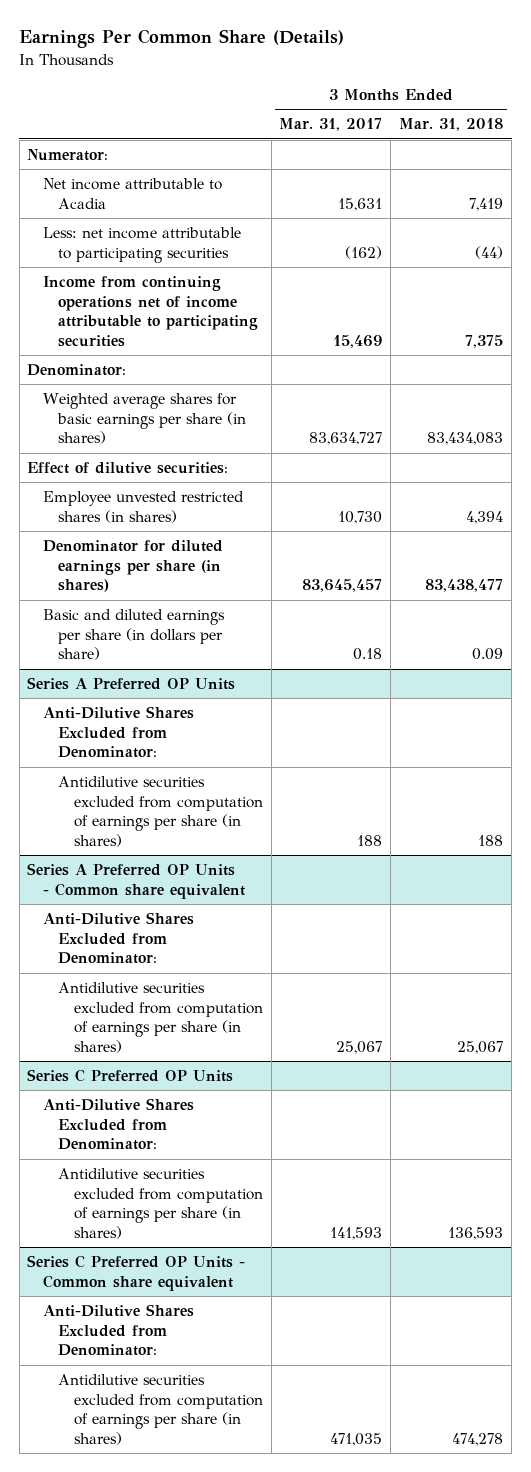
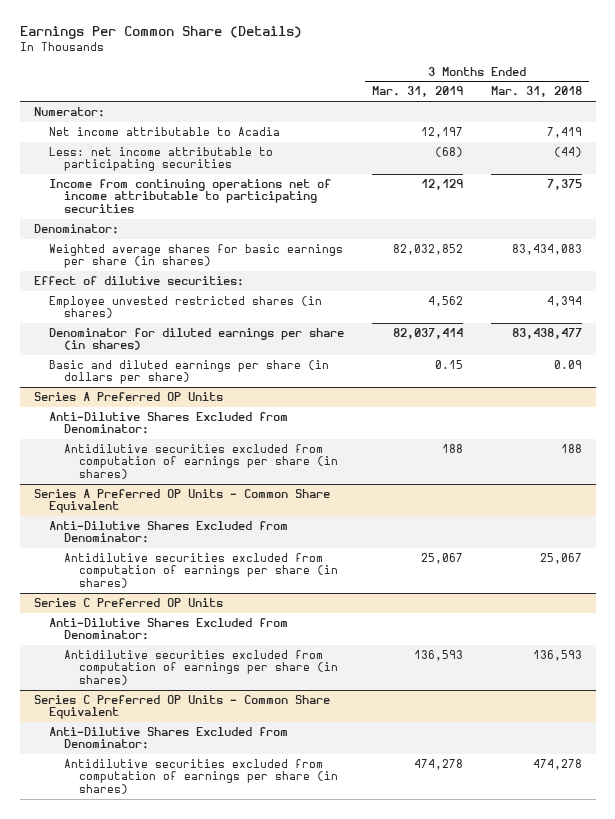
[279,118,383,132] Mar. 31, 2017 -> none
none -> [371,86,463,98] Mar. 31, 2019
[27,863,245,899] Series A Preferred OP Units - Common share equivalent -> [33,488,330,514] Series A Preferred OP Units - Common Share Equivalent
[27,1255,246,1291] Series C Preferred OP Units - Common share equivalent -> [33,694,330,720] Series C Preferred OP Units - Common Share Equivalent

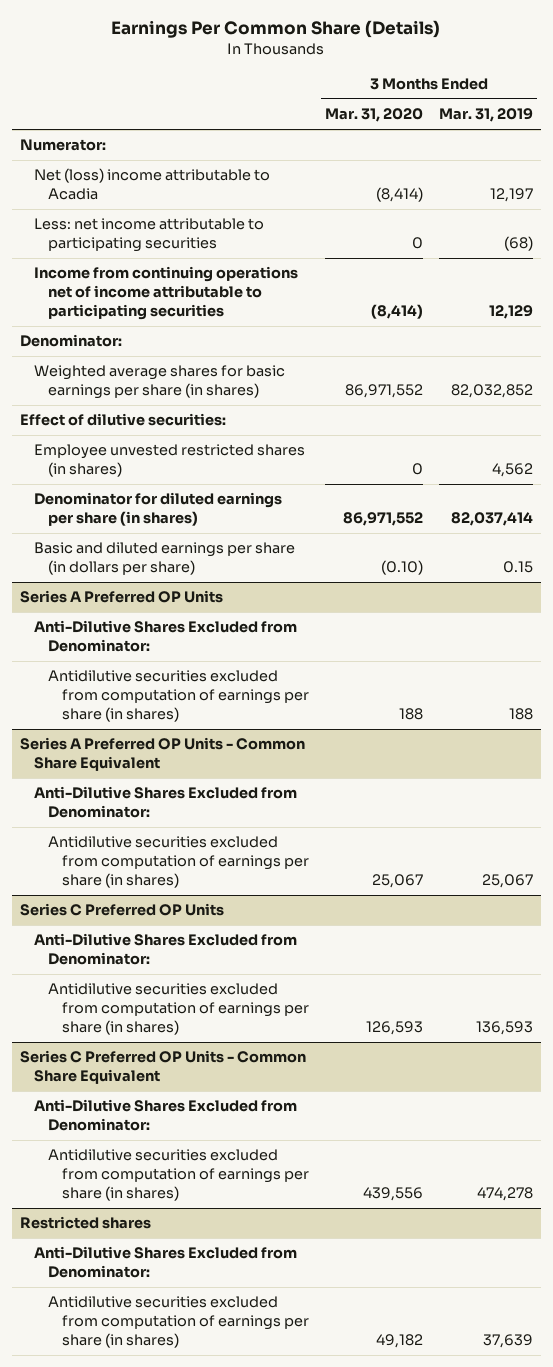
[490,86,582,98] Mar. 31, 2018 -> none
none -> [325,108,424,123] Mar. 31, 2020
[48,126,280,136] Net income attributable to Acadia -> [33,168,270,201] Net (loss) income attributable to Acadia
none -> [19,1216,151,1230] Restricted shares
none -> [33,1246,297,1279] Anti-Dilutive Shares Excluded from Denominator:
none -> [48,1296,310,1349] Antidilutive securities excluded from computation of earnings per share (in shares)

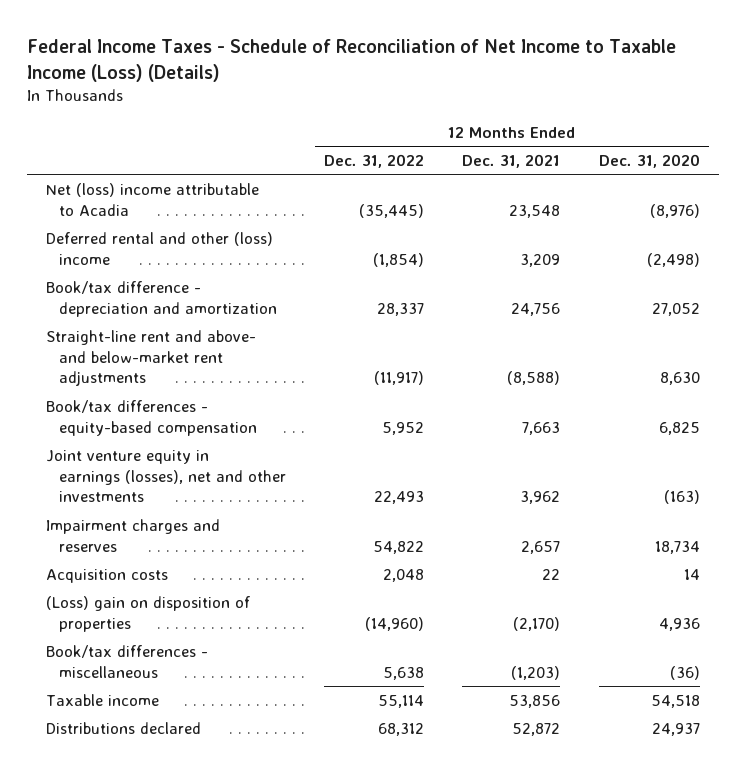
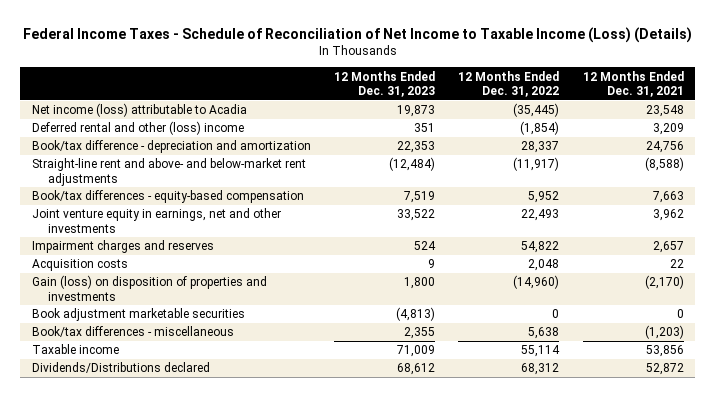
[598,153,700,168] Dec. 31, 2020 -> none
none -> [334,70,436,97] 12 Months Ended Dec. 31, 2023
[46,182,260,216] Net (loss) income attributable to Acadia -> [31,103,247,118] Net income (loss) attributable to Acadia
[46,449,287,503] Joint venture equity in earnings (losses), net and other investments -> [31,208,281,233] Joint venture equity in earnings, net and other investments
[46,595,251,632] (Loss) gain on disposition of properties -> [31,275,267,301] Gain (loss) on disposition of properties and investments
none -> [31,308,245,322] Book adjustment marketable securities
[46,721,202,734] Distributions declared -> [31,362,210,374] Dividends/Distributions declared

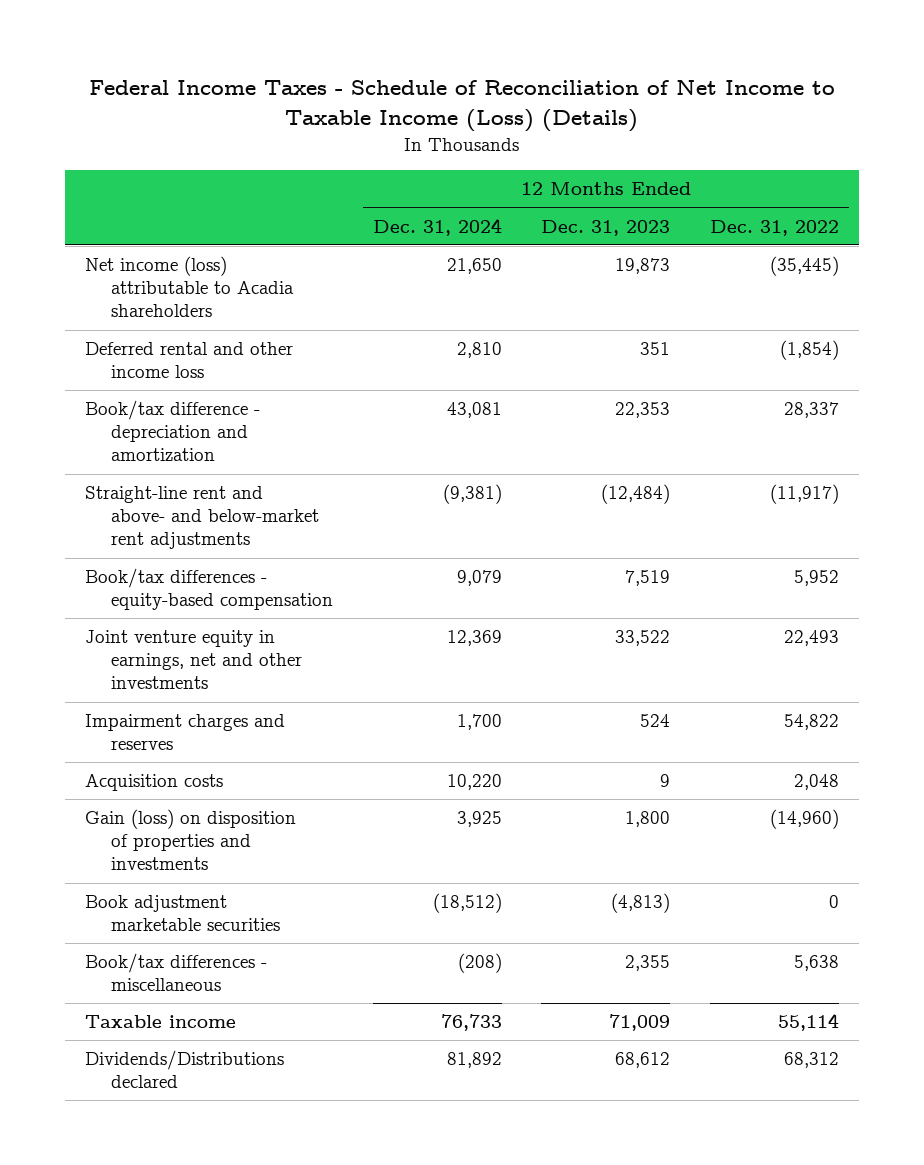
[582,70,684,97] 12 Months Ended Dec. 31, 2021 -> none
none -> [372,217,502,236] Dec. 31, 2024
[31,103,247,118] Net income (loss) attributable to Acadia -> [84,256,294,318] Net income (loss) attributable to Acadia shareholders
[31,121,244,136] Deferred rental and other (loss) income -> [84,342,293,379] Deferred rental and other income loss

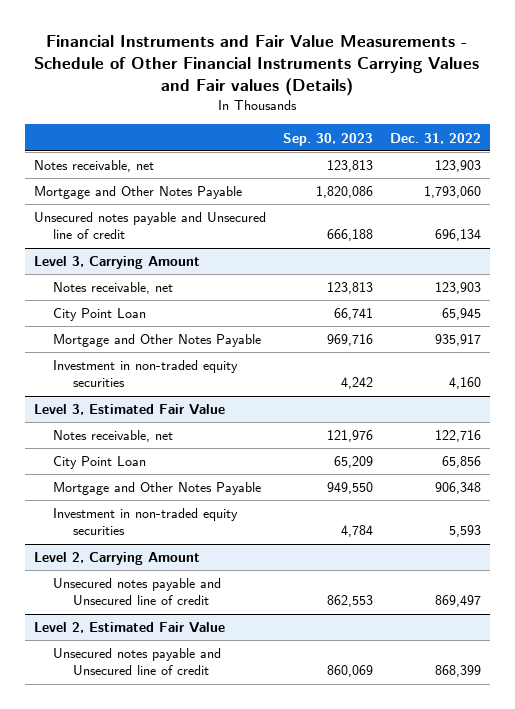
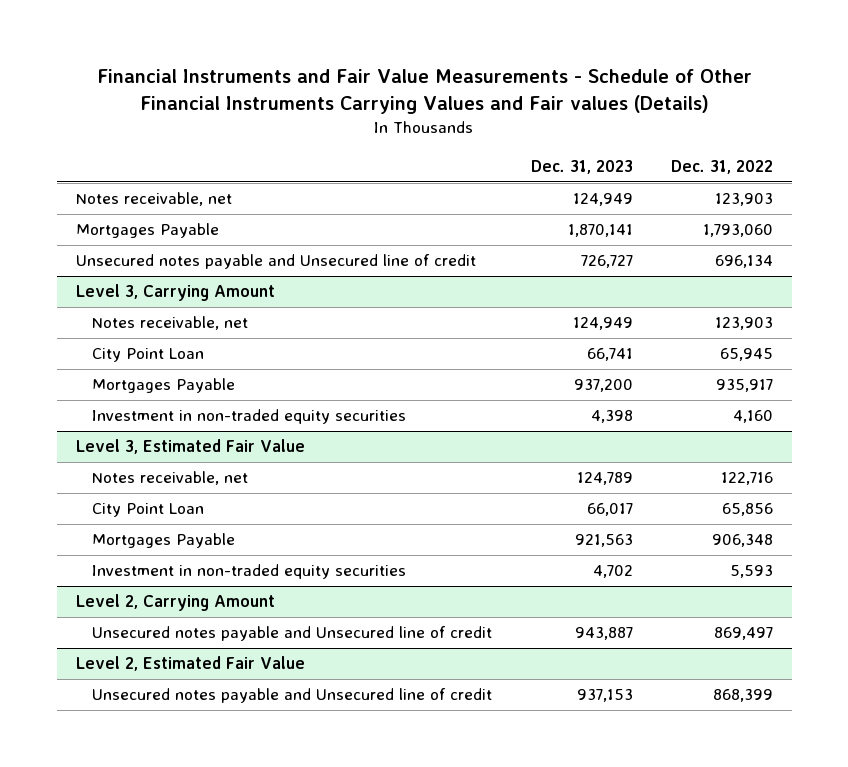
[282,132,373,146] Sep. 30, 2023 -> none
none -> [530,160,633,175] Dec. 31, 2023
[33,186,242,200] Mortgage and Other Notes Payable -> [75,223,219,239] Mortgages Payable
[53,334,262,348] Mortgage and Other Notes Payable -> [92,378,236,394] Mortgages Payable
[53,482,262,496] Mortgage and Other Notes Payable -> [92,533,236,549] Mortgages Payable

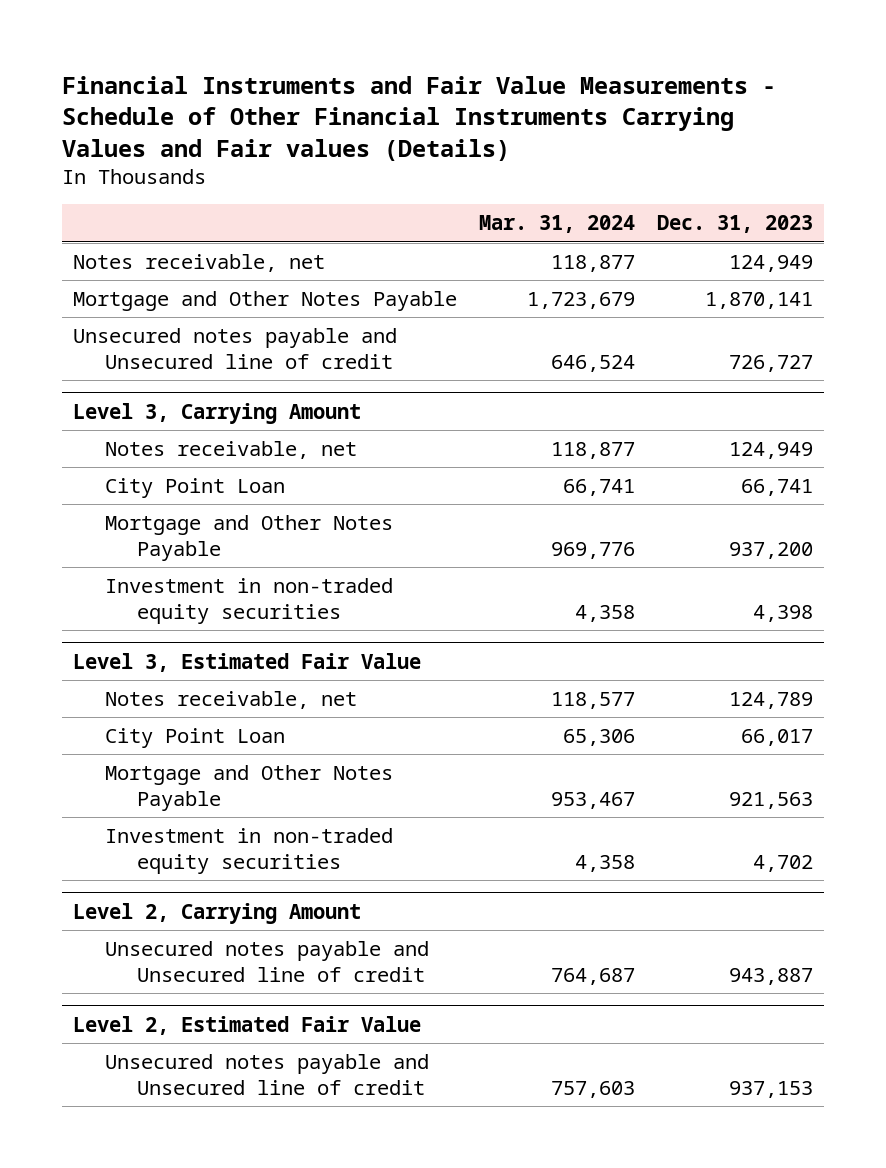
[670,160,773,175] Dec. 31, 2022 -> none
none -> [479,215,636,234] Mar. 31, 2024
[75,223,219,239] Mortgages Payable -> [73,291,458,312] Mortgage and Other Notes Payable
[92,378,236,394] Mortgages Payable -> [104,515,393,561] Mortgage and Other Notes Payable
[92,533,236,549] Mortgages Payable -> [104,765,393,811] Mortgage and Other Notes Payable

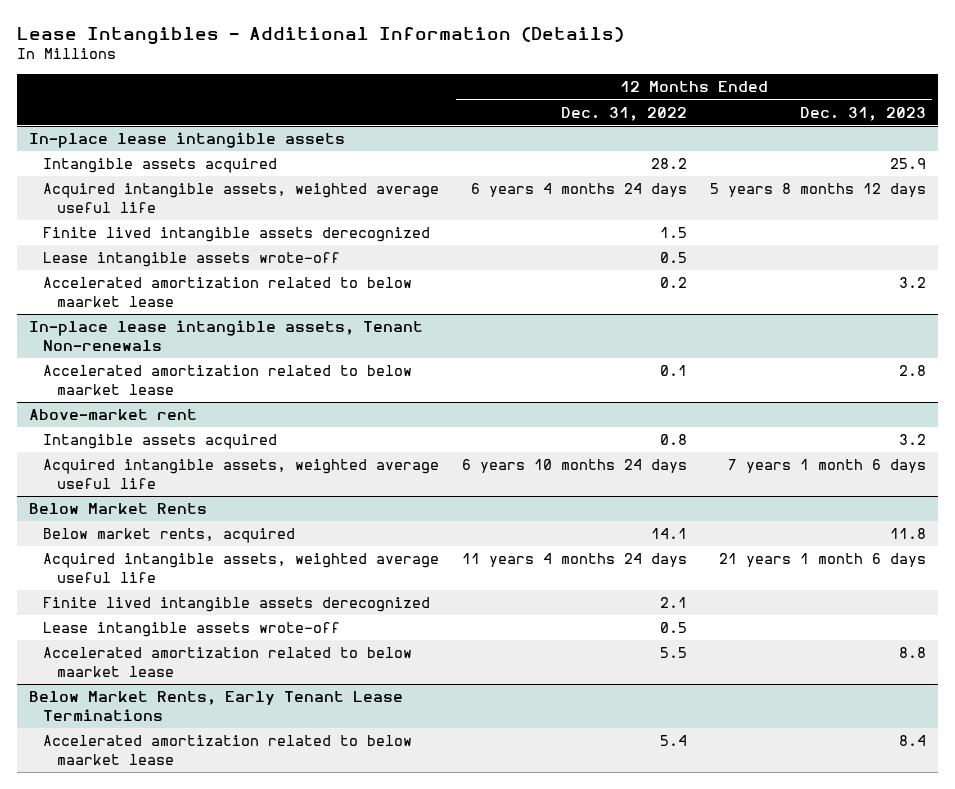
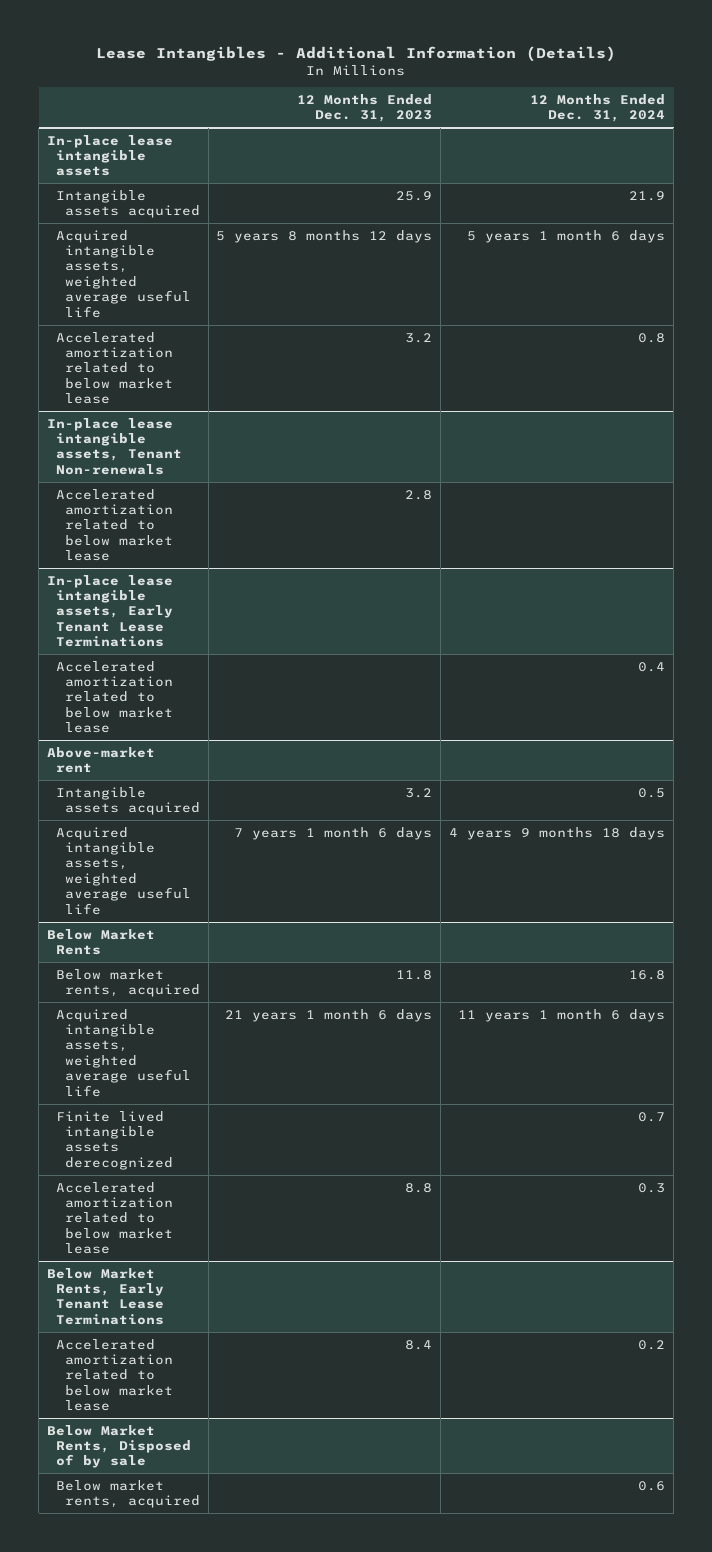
[560,106,687,121] Dec. 31, 2022 -> none
none -> [530,93,666,123] 12 Months Ended Dec. 31, 2024
[42,227,430,243] Finite lived intangible assets derecognized -> none
[42,252,340,268] Lease intangible assets wrote-off -> none
[42,277,412,307] Accelerated amortization related to below maarket lease -> [55,331,173,405] Accelerated amortization related to below market lease
[42,365,412,395] Accelerated amortization related to below maarket lease -> [55,488,173,562] Accelerated amortization related to below market lease
none -> [47,574,174,648] In-place lease intangible assets, Early Tenant Lease Terminations
none -> [55,660,173,734] Accelerated amortization related to below market lease
[42,622,340,638] Lease intangible assets wrote-off -> none
[42,647,412,677] Accelerated amortization related to below maarket lease -> [55,1181,173,1255] Accelerated amortization related to below market lease
[42,735,412,765] Accelerated amortization related to below maarket lease -> [55,1338,173,1412] Accelerated amortization related to below market lease
none -> [47,1424,191,1469] Below Market Rents, Disposed of by sale
none -> [55,1479,200,1509] Below market rents, acquired

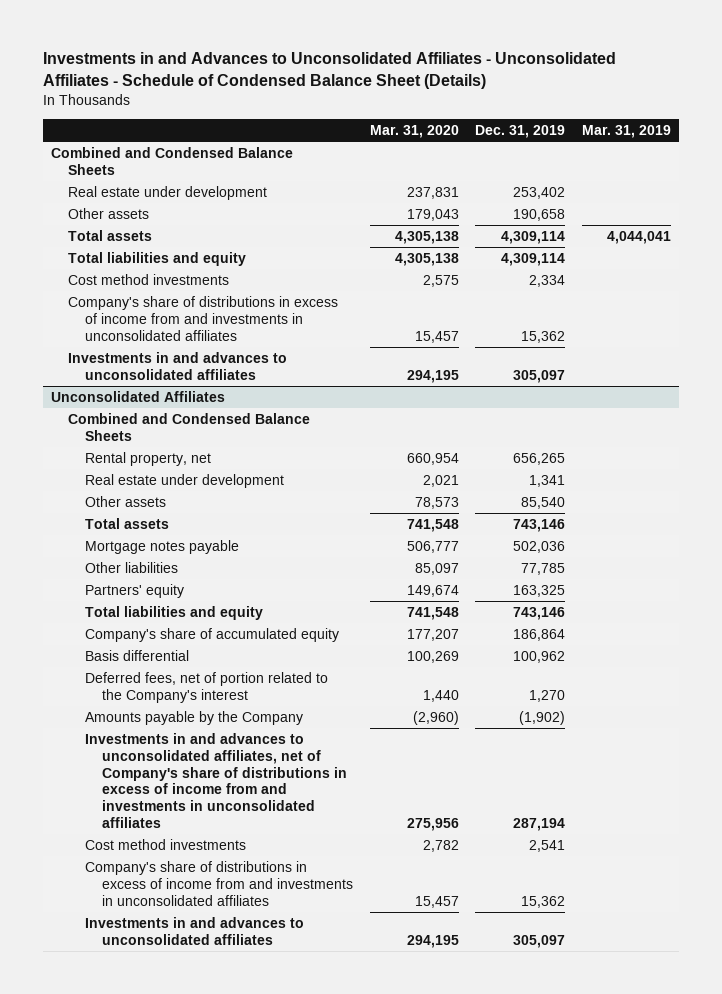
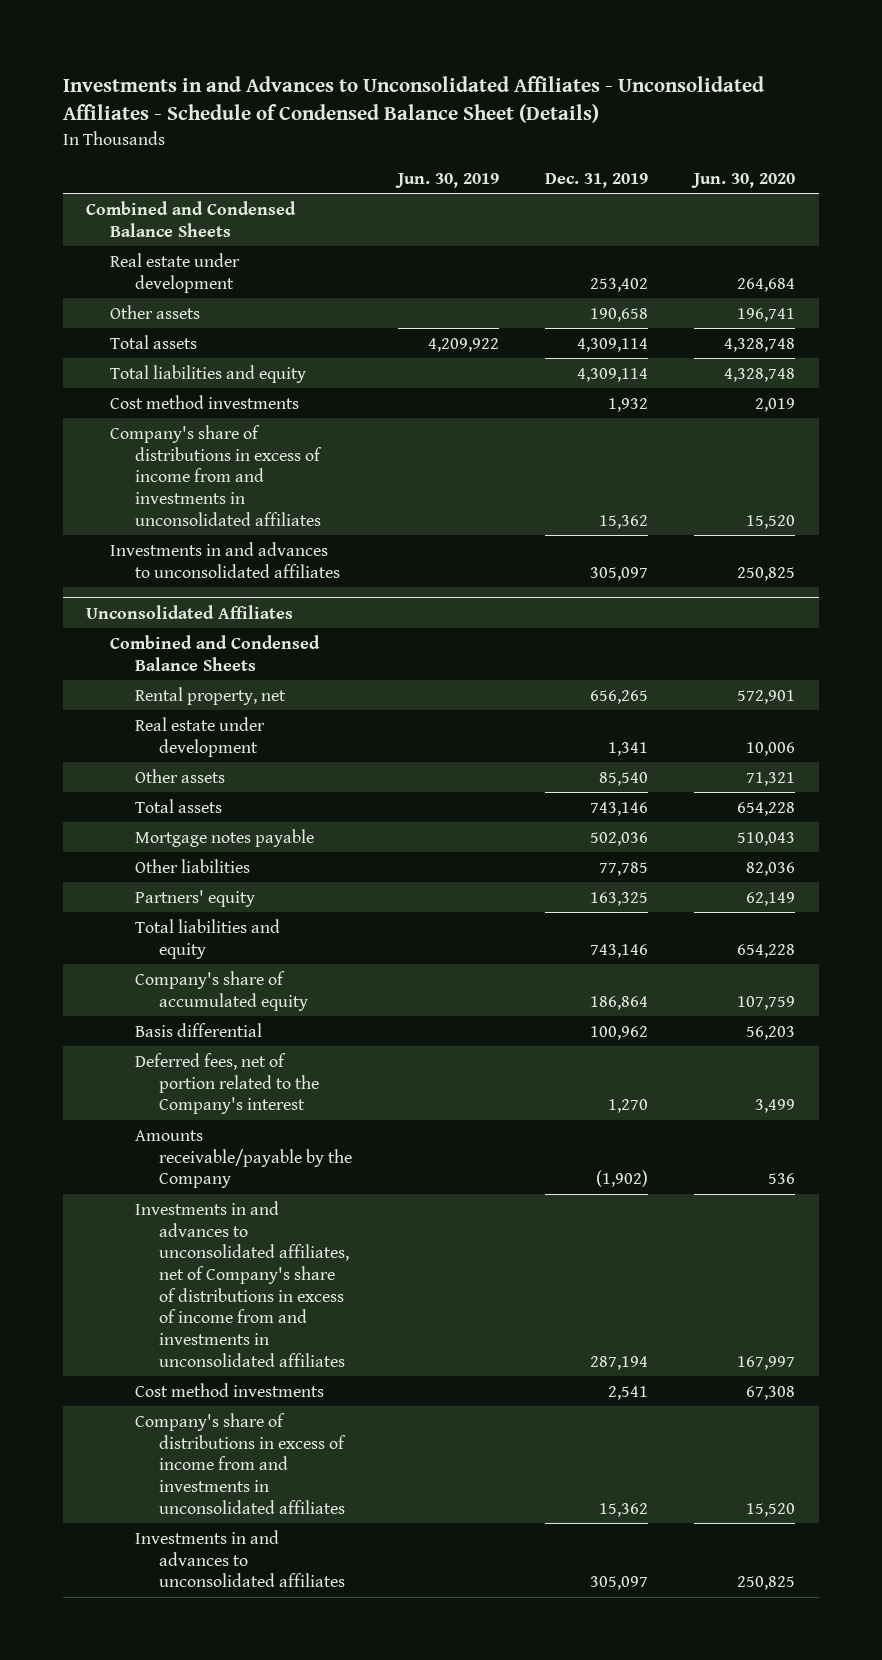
[369,125,459,139] Mar. 31, 2020 -> none
[581,125,671,139] Mar. 31, 2019 -> none
none -> [394,172,499,188] Jun. 30, 2019
none -> [691,172,796,188] Jun. 30, 2020
[529,274,566,287] 2,334 -> [608,397,649,412] 1,932
[85,710,304,725] Amounts payable by the Company -> [134,1129,352,1189] Amounts receivable/payable by the Company

